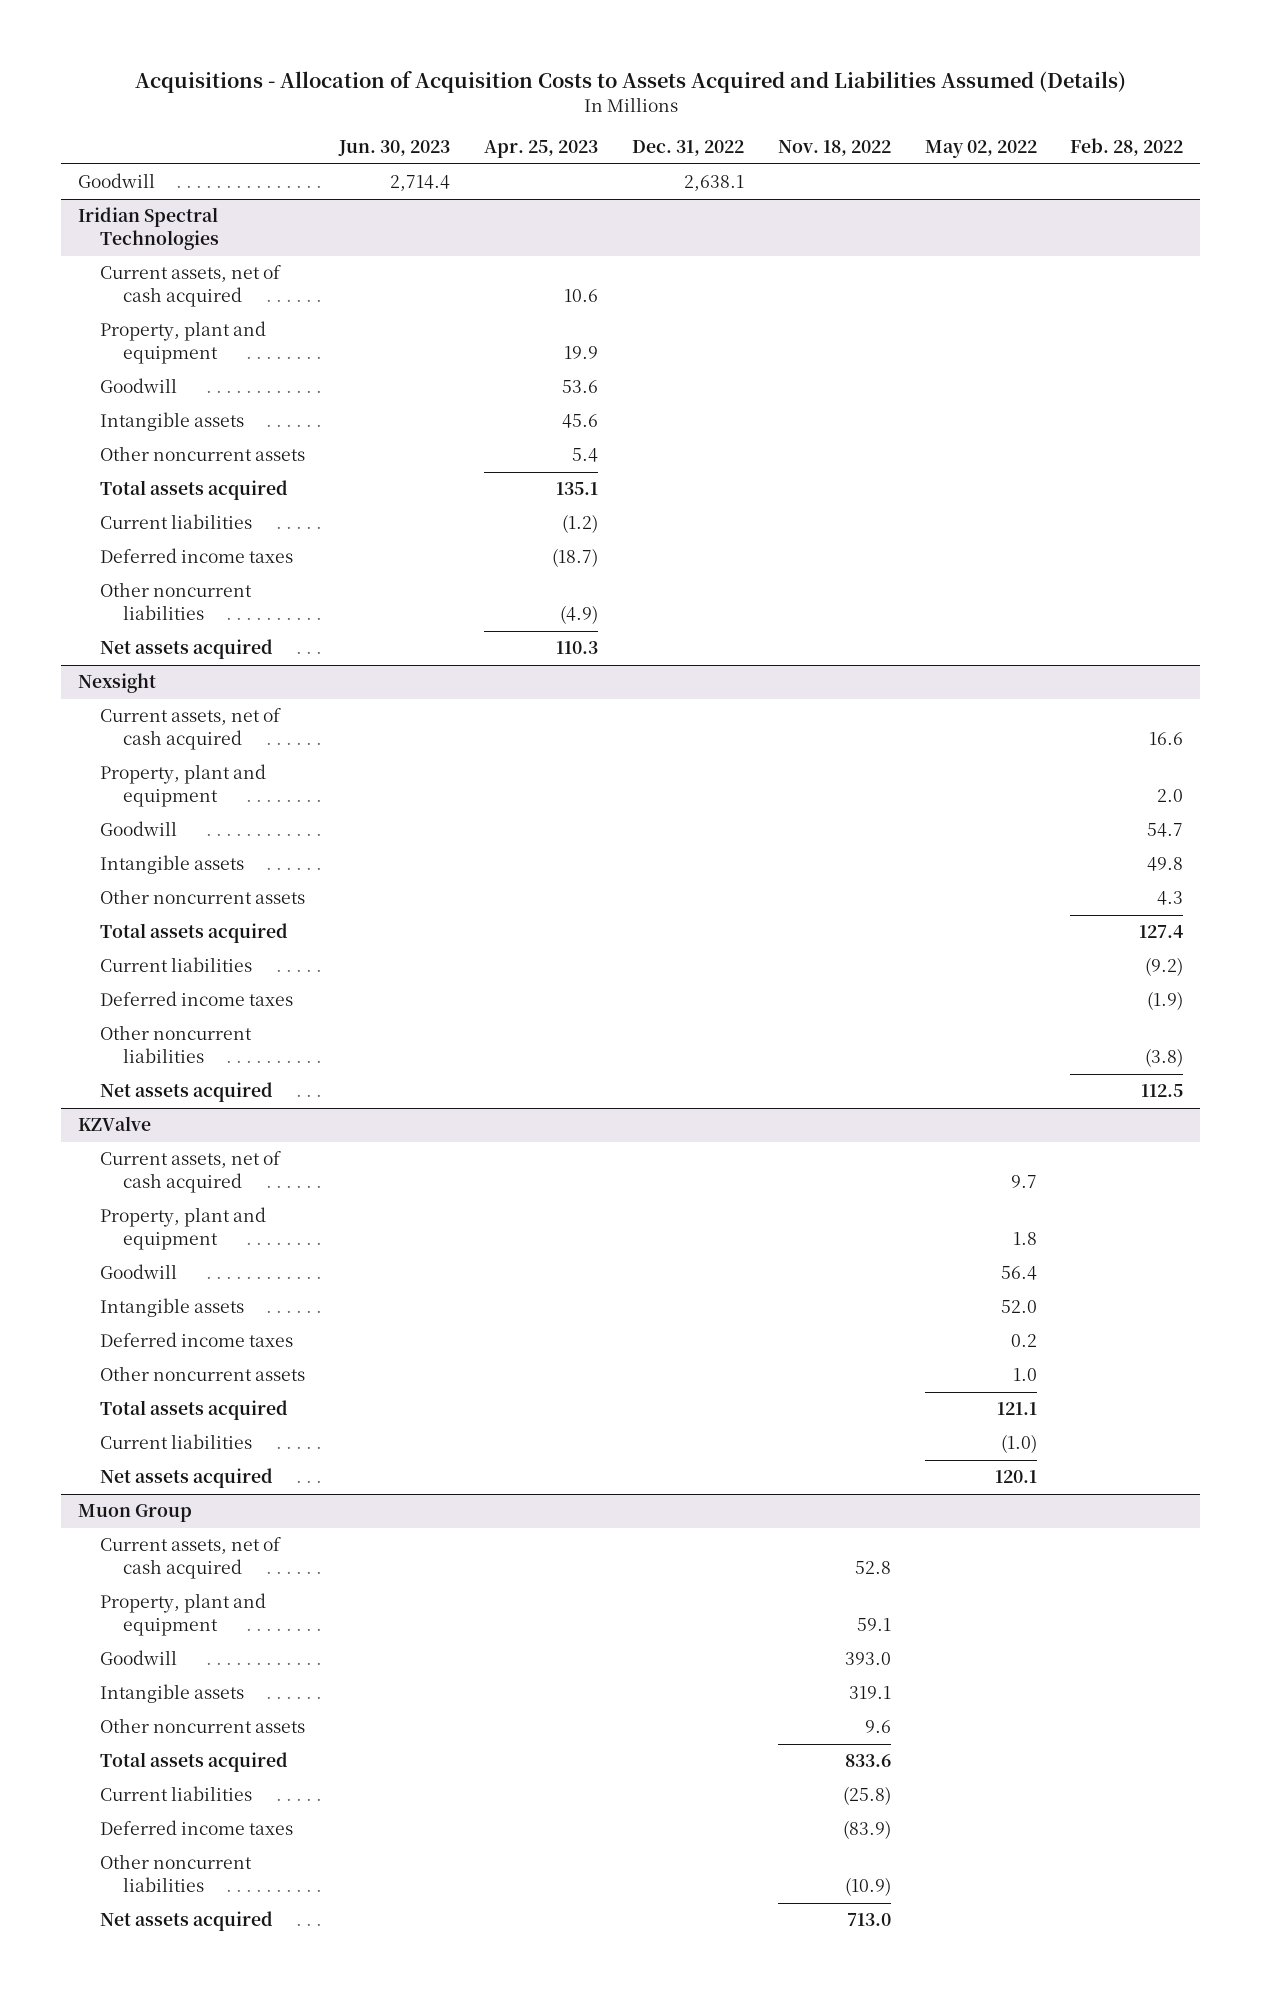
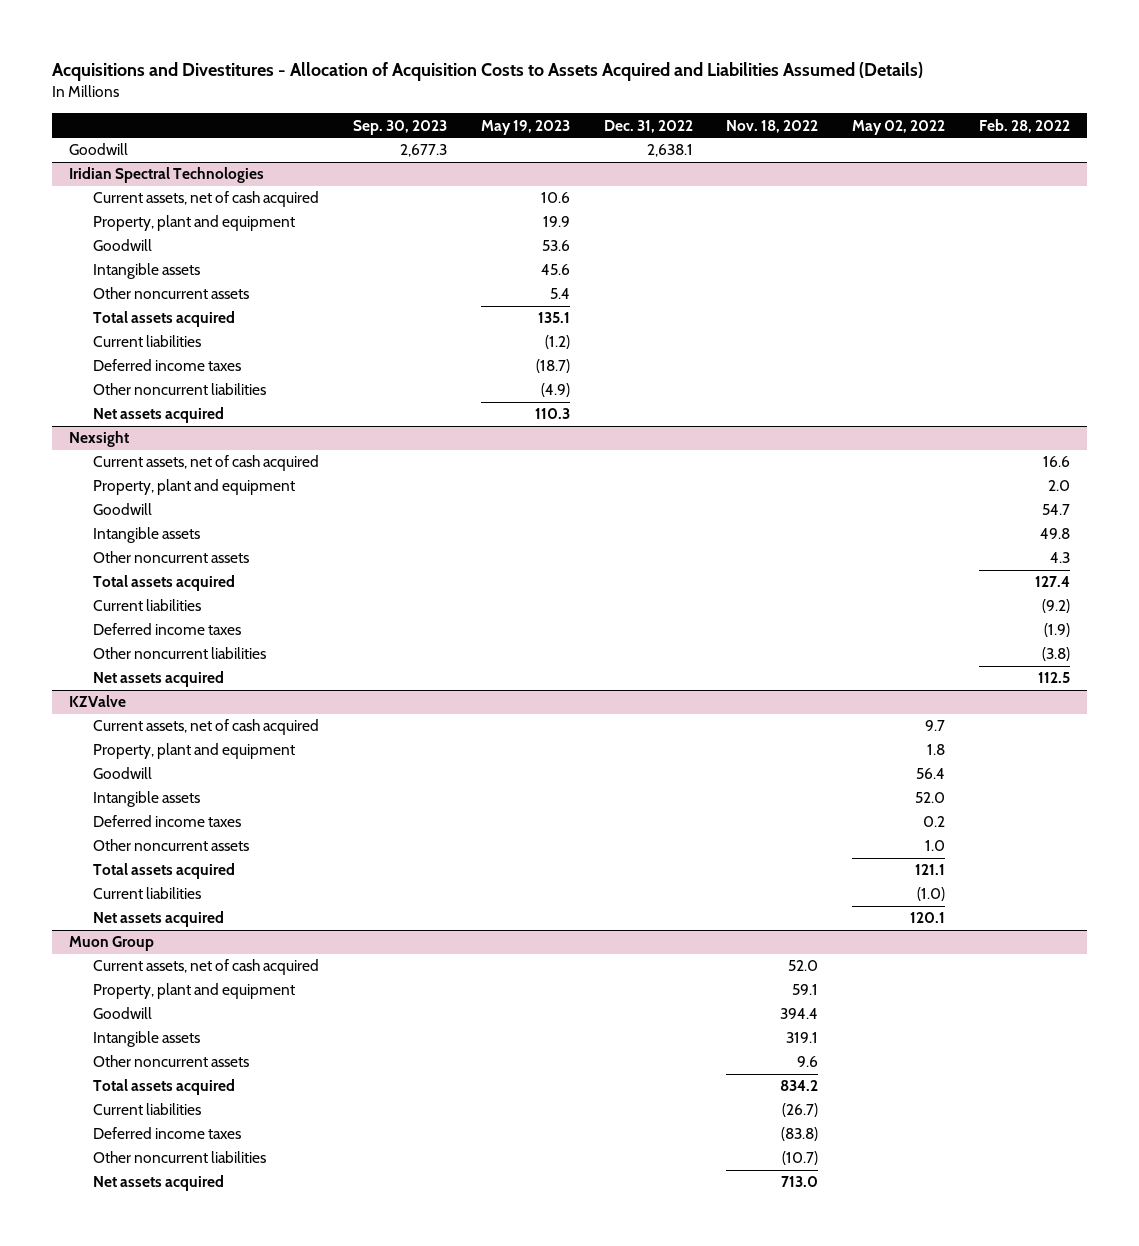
[134,71,1126,94] Acquisitions - Allocation of Acquisition Costs to Assets Acquired and Liabilities Assumed (Details) -> [51,62,923,82] Acquisitions and Divestitures - Allocation of Acquisition Costs to Assets Acquired and Liabilities Assumed (Details)
[338,140,451,157] Jun. 30, 2023 -> none
[484,140,599,159] Apr. 25, 2023 -> none
none -> [353,119,448,135] Sep. 30, 2023
none -> [480,119,570,135] May 19, 2023
[854,1561,891,1575] 52.8 -> [788,960,819,972] 52.0
[844,1652,891,1666] 393.0 -> [780,1008,819,1020] 394.4
[844,1754,891,1768] 833.6 -> [780,1080,819,1092] 834.2
[842,1786,891,1806] (25.8) -> [782,1103,819,1118] (26.7)
[842,1820,891,1840] (83.9) -> [781,1127,819,1142] (83.8)
[844,1877,891,1897] (10.9) -> [782,1151,819,1166] (10.7)

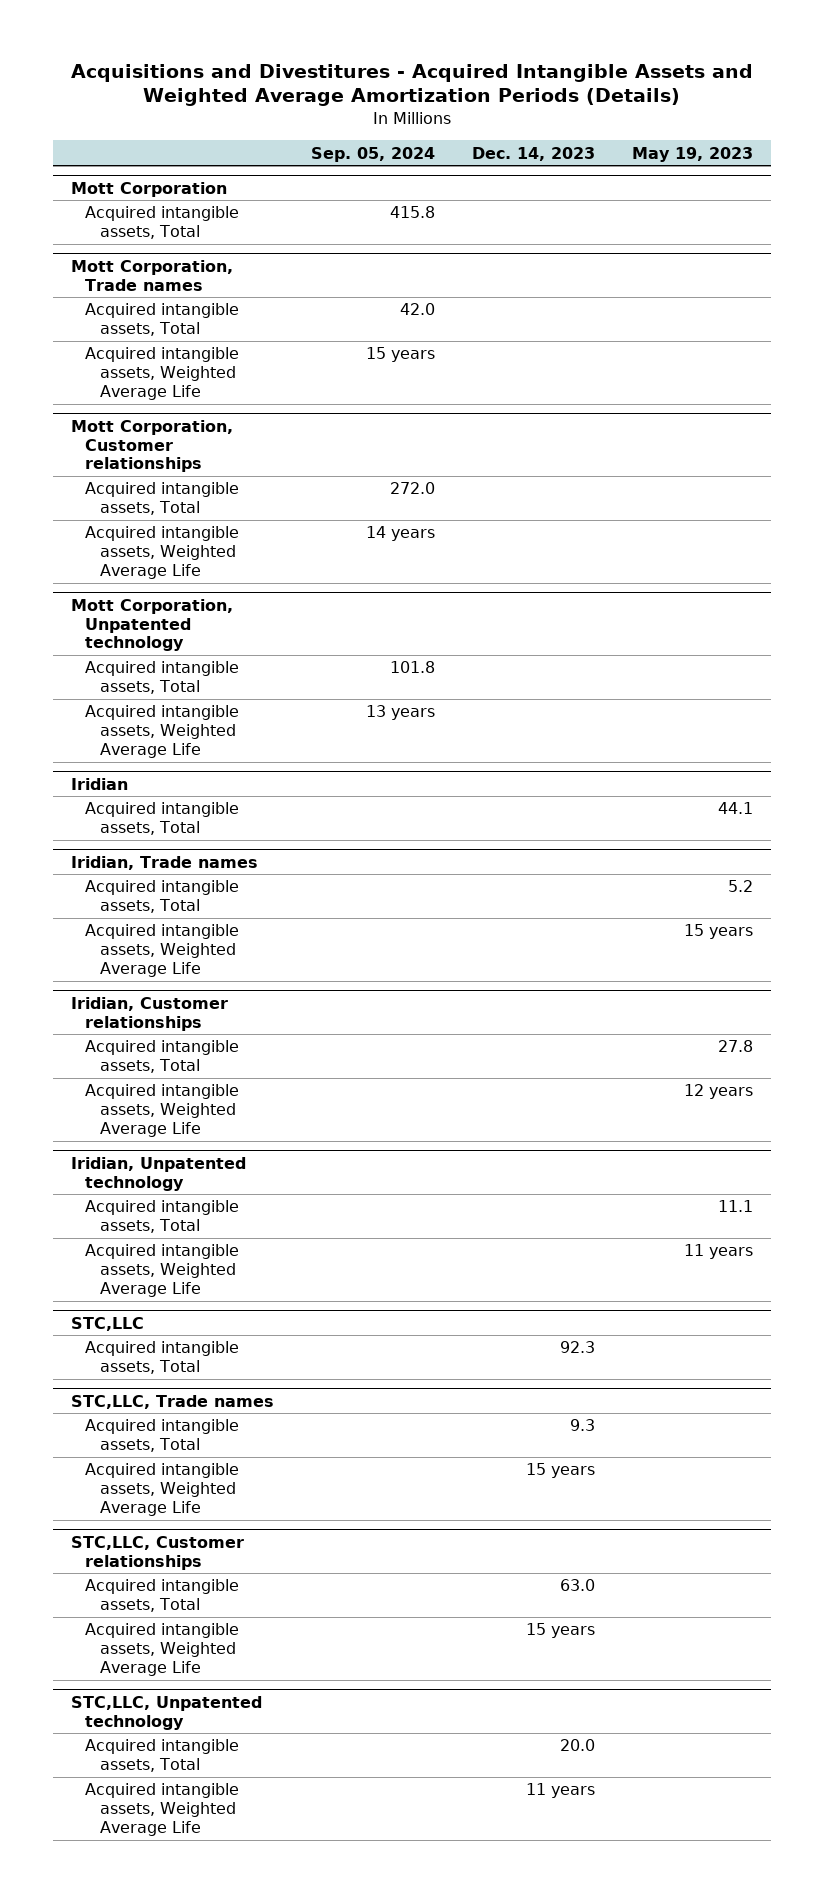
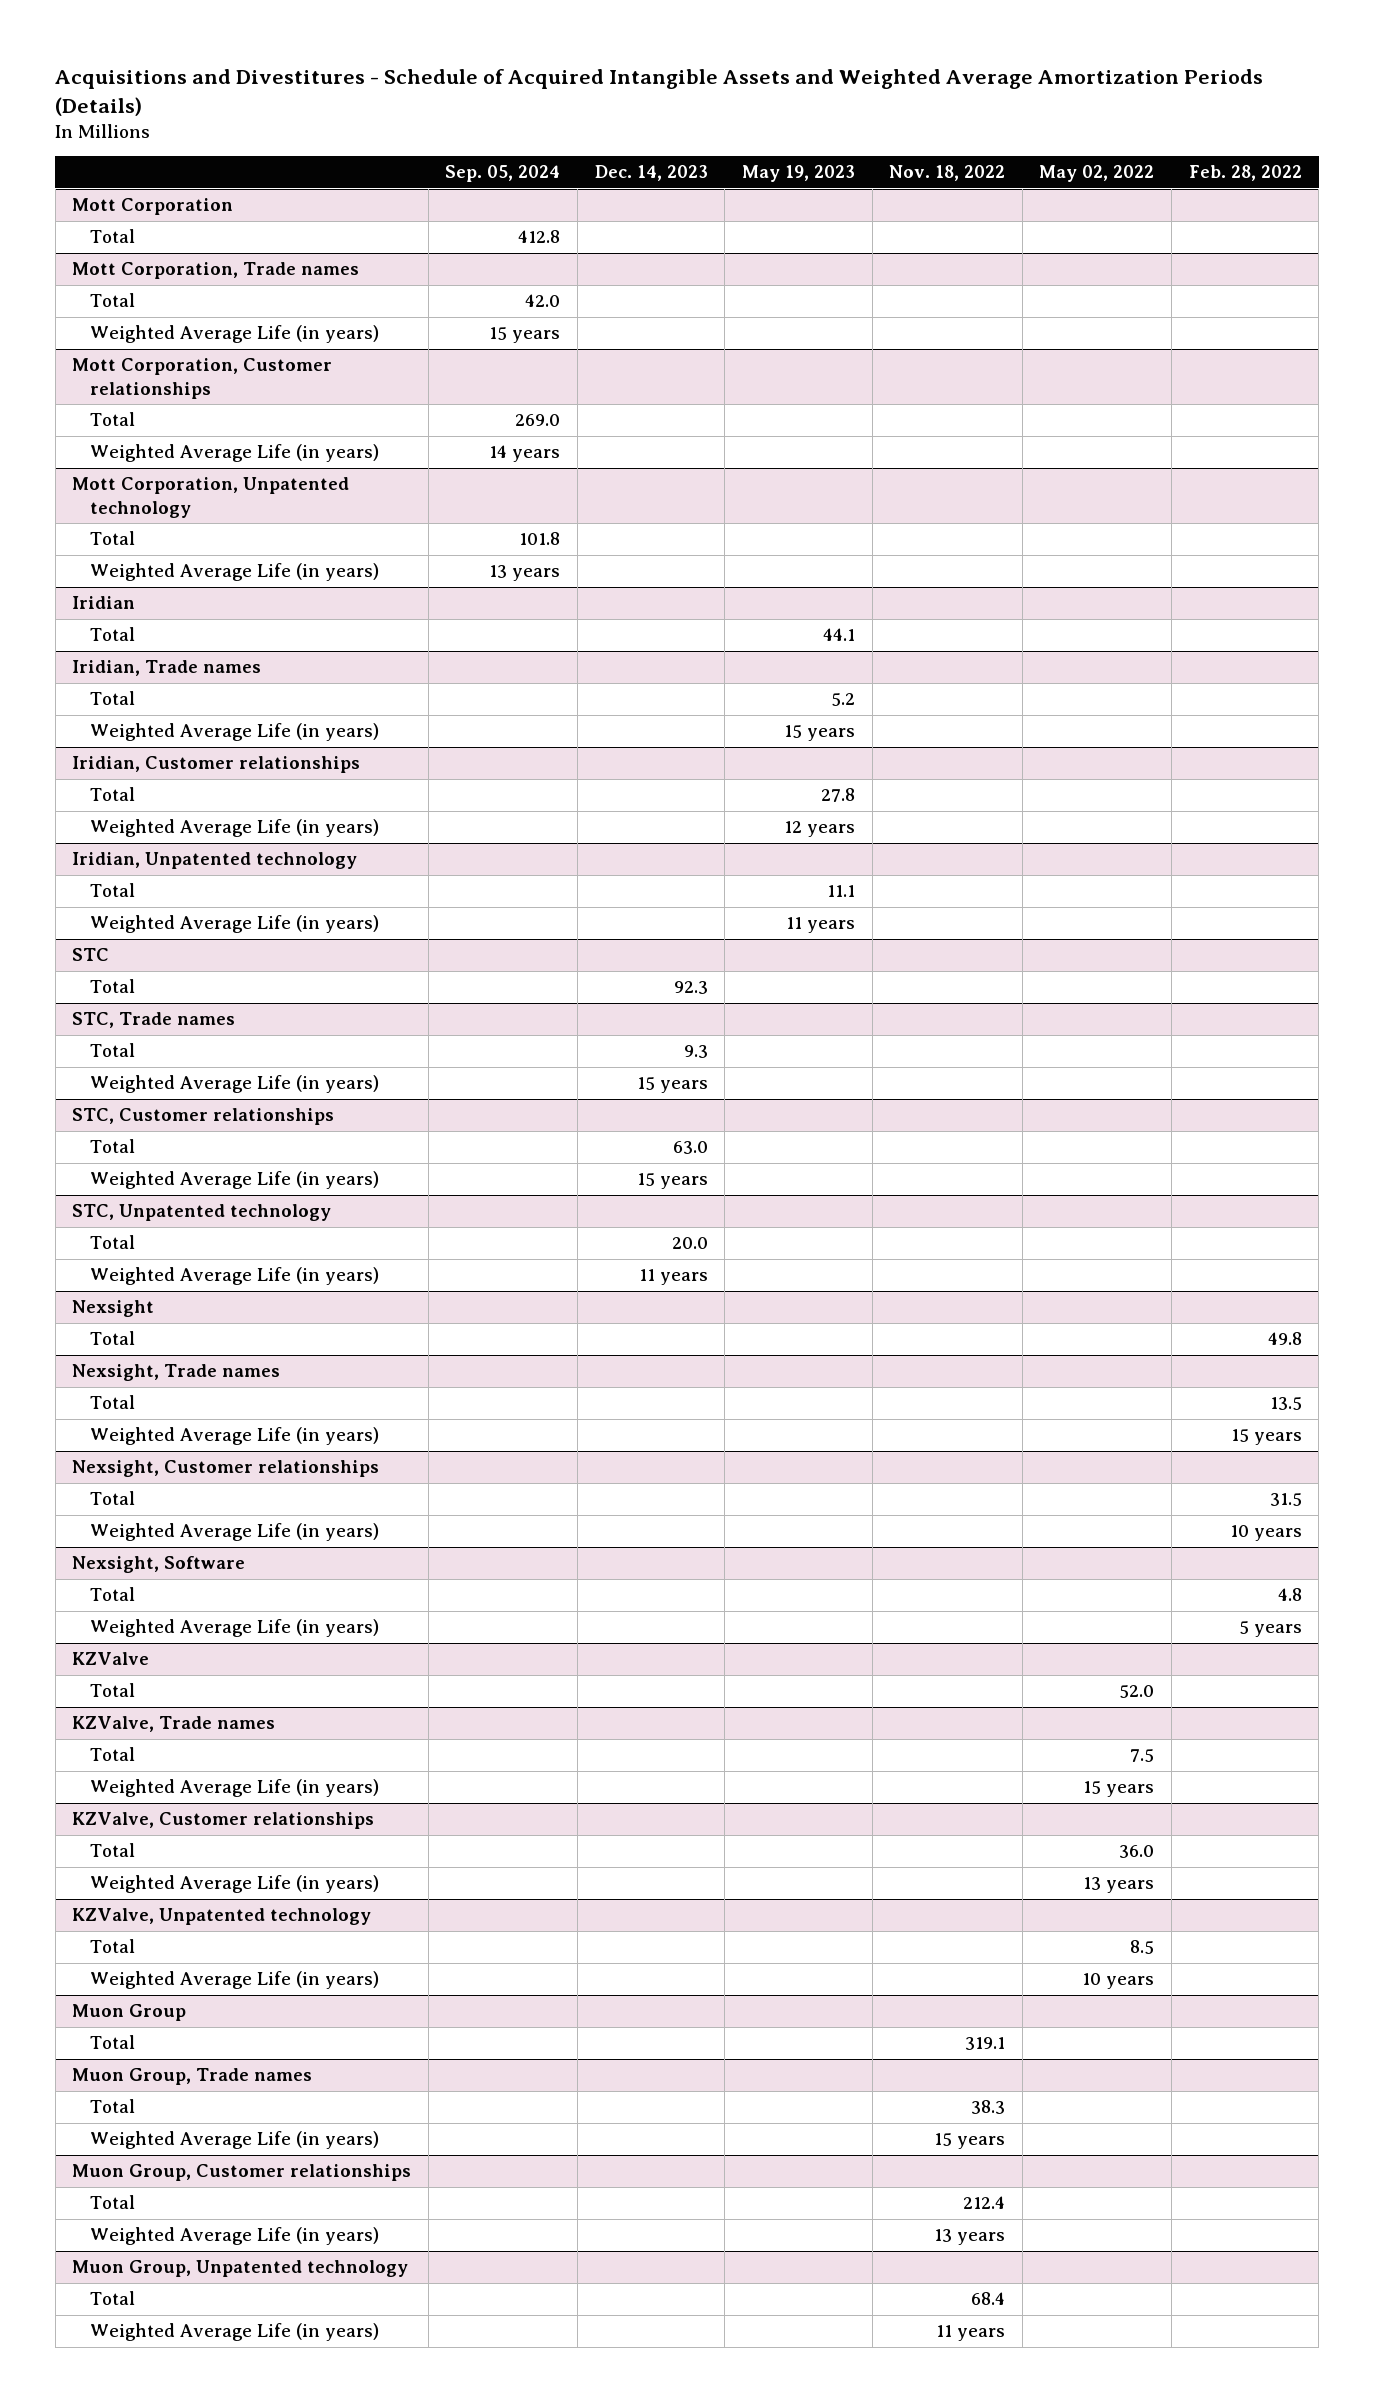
[70,63,753,107] Acquisitions and Divestitures - Acquired Intangible Assets and Weighted Average Amortization Periods (Details) -> [55,68,1264,116] Acquisitions and Divestitures - Schedule of Acquired Intangible Assets and Weighted Average Amortization Periods (Details)
none -> [889,165,1006,182] Nov. 18, 2022
none -> [1039,165,1155,183] May 02, 2022
none -> [1188,165,1302,182] Feb. 28, 2022
[85,206,240,240] Acquired intangible assets, Total -> [90,229,136,244] Total
[389,206,435,219] 415.8 -> [518,230,561,244] 412.8
[85,303,240,337] Acquired intangible assets, Total -> [90,293,136,308] Total
[85,347,240,400] Acquired intangible assets, Weighted Average Life -> [90,325,380,344] Weighted Average Life (in years)
[85,482,240,516] Acquired intangible assets, Total -> [90,412,136,427] Total
[389,482,435,495] 272.0 -> [515,414,561,427] 269.0
[85,526,240,579] Acquired intangible assets, Weighted Average Life -> [90,444,380,463] Weighted Average Life (in years)
[85,661,240,695] Acquired intangible assets, Total -> [90,531,136,546] Total
[85,705,240,758] Acquired intangible assets, Weighted Average Life -> [90,563,380,582] Weighted Average Life (in years)
[85,802,240,836] Acquired intangible assets, Total -> [90,627,136,642] Total
[85,880,240,914] Acquired intangible assets, Total -> [90,691,136,706] Total
[85,924,240,977] Acquired intangible assets, Weighted Average Life -> [90,723,380,742] Weighted Average Life (in years)
[85,1040,240,1074] Acquired intangible assets, Total -> [90,787,136,802] Total
[85,1084,240,1137] Acquired intangible assets, Weighted Average Life -> [90,819,380,838] Weighted Average Life (in years)
[85,1200,240,1234] Acquired intangible assets, Total -> [90,883,136,898] Total
[85,1244,240,1297] Acquired intangible assets, Weighted Average Life -> [90,915,380,934] Weighted Average Life (in years)
[71,1316,145,1331] STC,LLC -> [72,948,110,962] STC
[85,1341,240,1375] Acquired intangible assets, Total -> [90,979,136,994] Total
[71,1394,275,1409] STC,LLC, Trade names -> [72,1012,236,1029] STC, Trade names
[85,1419,240,1453] Acquired intangible assets, Total -> [90,1043,136,1058] Total
[85,1463,240,1516] Acquired intangible assets, Weighted Average Life -> [90,1075,380,1094] Weighted Average Life (in years)
[71,1535,245,1570] STC,LLC, Customer relationships -> [72,1108,335,1126] STC, Customer relationships
[85,1579,240,1613] Acquired intangible assets, Total -> [90,1139,136,1154] Total
[85,1623,240,1676] Acquired intangible assets, Weighted Average Life -> [90,1171,380,1190] Weighted Average Life (in years)
[71,1695,263,1730] STC,LLC, Unpatented technology -> [72,1204,332,1222] STC, Unpatented technology
[85,1739,240,1773] Acquired intangible assets, Total -> [90,1235,136,1250] Total
[85,1783,240,1836] Acquired intangible assets, Weighted Average Life -> [90,1267,380,1286] Weighted Average Life (in years)
none -> [72,1300,155,1318] Nexsight
none -> [90,1331,136,1346] Total
none -> [72,1364,281,1382] Nexsight, Trade names
none -> [90,1395,136,1410] Total
none -> [90,1427,380,1446] Weighted Average Life (in years)
none -> [72,1460,380,1478] Nexsight, Customer relationships
none -> [90,1491,136,1506] Total
none -> [90,1523,380,1542] Weighted Average Life (in years)
none -> [72,1556,246,1574] Nexsight, Software
none -> [90,1587,136,1602] Total
none -> [90,1619,380,1638] Weighted Average Life (in years)
none -> [72,1652,150,1666] KZValve
none -> [90,1683,136,1698] Total
none -> [72,1716,276,1733] KZValve, Trade names
none -> [90,1747,136,1762] Total
none -> [90,1779,380,1798] Weighted Average Life (in years)
none -> [72,1812,375,1830] KZValve, Customer relationships
none -> [90,1843,136,1858] Total
none -> [90,1875,380,1894] Weighted Average Life (in years)
none -> [72,1908,372,1926] KZValve, Unpatented technology
none -> [90,1939,136,1954] Total
none -> [90,1971,380,1990] Weighted Average Life (in years)
none -> [72,2004,187,2022] Muon Group
none -> [90,2035,136,2050] Total
none -> [72,2068,313,2086] Muon Group, Trade names
none -> [90,2099,136,2114] Total
none -> [90,2131,380,2150] Weighted Average Life (in years)
none -> [72,2164,412,2182] Muon Group, Customer relationships
none -> [90,2195,136,2210] Total
none -> [90,2227,380,2246] Weighted Average Life (in years)
none -> [72,2260,409,2278] Muon Group, Unpatented technology
none -> [90,2291,136,2306] Total
none -> [90,2323,380,2342] Weighted Average Life (in years)

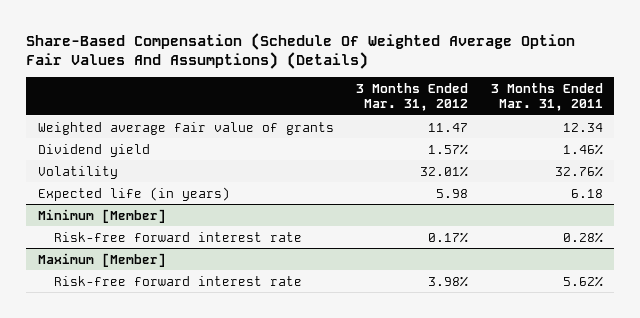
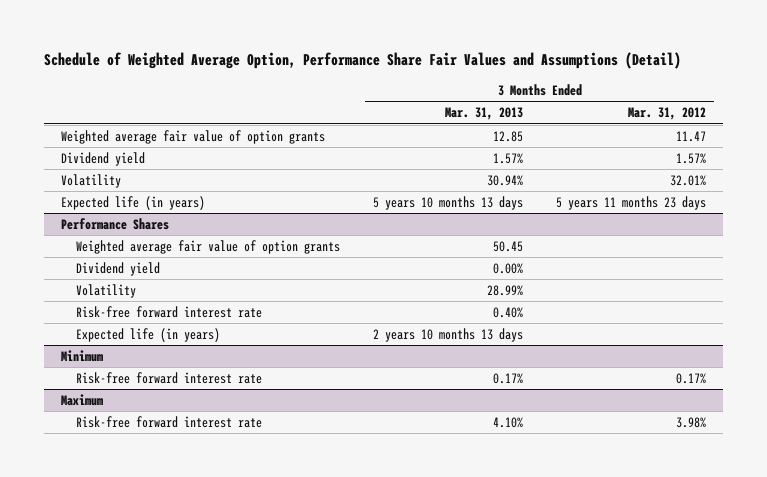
[26,32,576,69] Share-Based Compensation (Schedule Of Weighted Average Option Fair Values And Assumptions) (Details) -> [44,52,682,70] Schedule of Weighted Average Option, Performance Share Fair Values and Assumptions (Detail)
[490,83,603,111] 3 Months Ended Mar. 31, 2011 -> none
none -> [445,107,524,121] Mar. 31, 2013
[37,121,334,135] Weighted average fair value of grants -> [60,129,325,144] Weighted average fair value of option grants
[436,188,469,198] 5.98 -> [556,195,707,210] 5 years 11 months 23 days
none -> [60,217,169,230] Performance Shares
none -> [76,239,341,254] Weighted average fair value of option grants
none -> [76,261,161,276] Dividend yield
none -> [76,283,137,298] Volatility
none -> [76,305,263,318] Risk-free forward interest rate
none -> [76,327,221,342] Expected life (in years)
[37,208,166,223] Minimum [Member] -> [60,349,103,362] Minimum
[37,252,166,267] Maximum [Member] -> [60,393,103,406] Maximum

